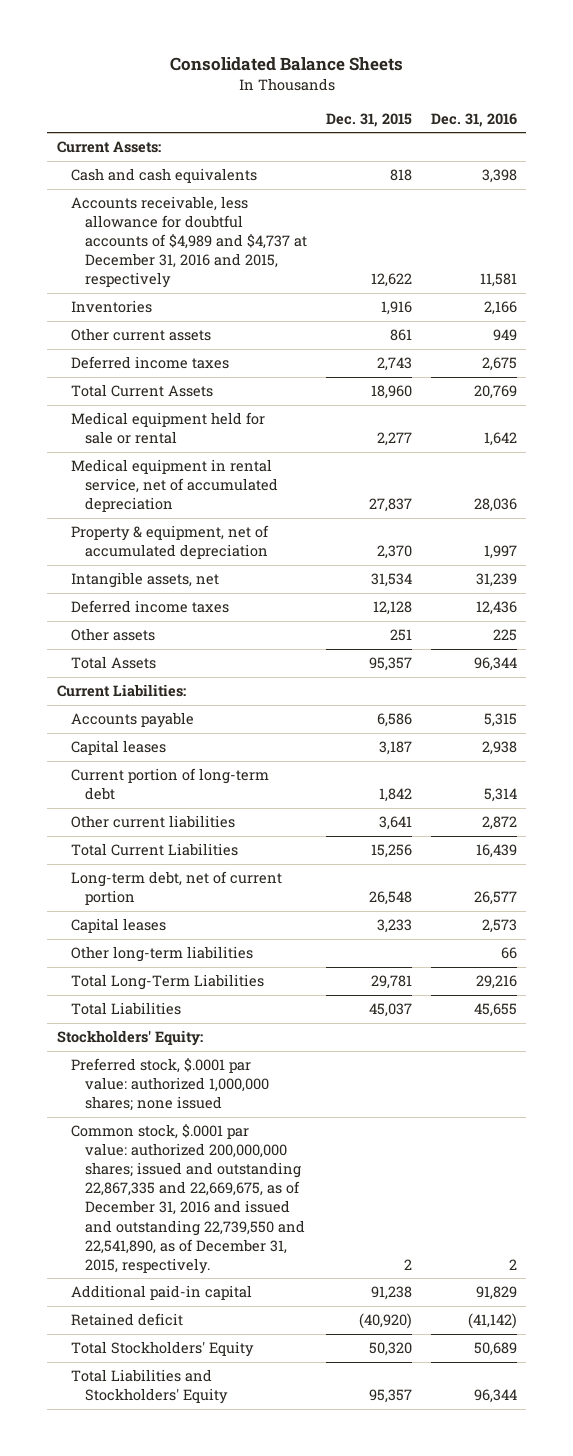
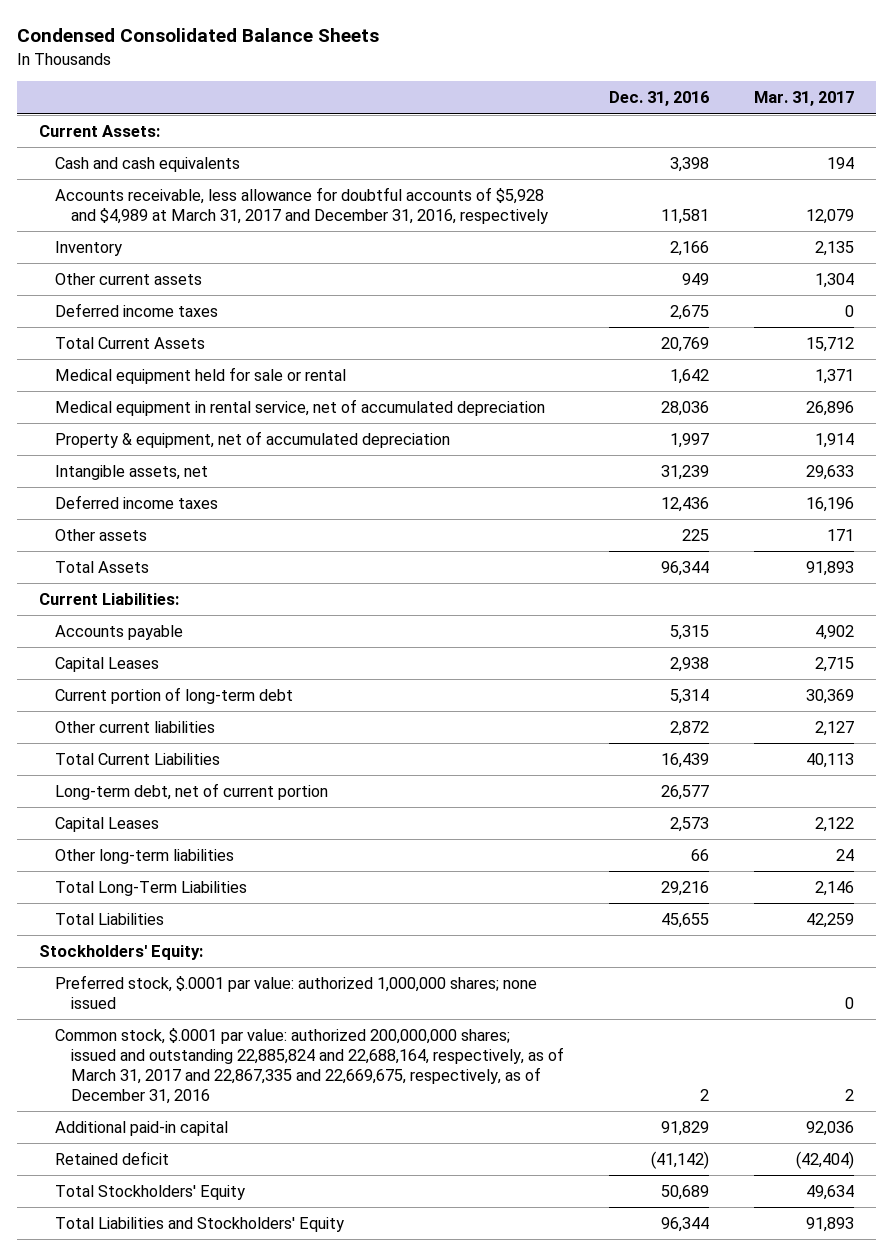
[169,57,403,72] Consolidated Balance Sheets -> [16,28,379,43] Condensed Consolidated Balance Sheets
[325,112,412,127] Dec. 31, 2015 -> none
none -> [753,91,854,107] Mar. 31, 2017
[70,196,307,289] Accounts receivable, less allowance for doubtful accounts of $4,989 and $4,737 at December 31, 2016 and 2015, respectively -> [54,187,548,224] Accounts receivable, less allowance for doubtful accounts of $5,928 and $4,989 at March 31, 2017 and December 31, 2016, respectively
[70,300,152,314] Inventories -> [54,241,122,257] Inventory
[70,740,166,756] Capital leases -> [54,657,159,673] Capital Leases
[70,918,166,934] Capital leases -> [54,817,159,833] Capital Leases
[70,1124,305,1274] Common stock, $.0001 par value: authorized 200,000,000 shares; issued and outstanding 22,867,335 and 22,669,675, as of December 31, 2016 and issued and outstanding 22,739,550 and 22,541,890, as of December 31, 2015, respectively. -> [54,1028,564,1104] Common stock, $.0001 par value: authorized 200,000,000 shares; issued and outstanding 22,885,824 and 22,688,164, respectively, as of March 31, 2017 and 22,867,335 and 22,669,675, respectively, as of December 31, 2016

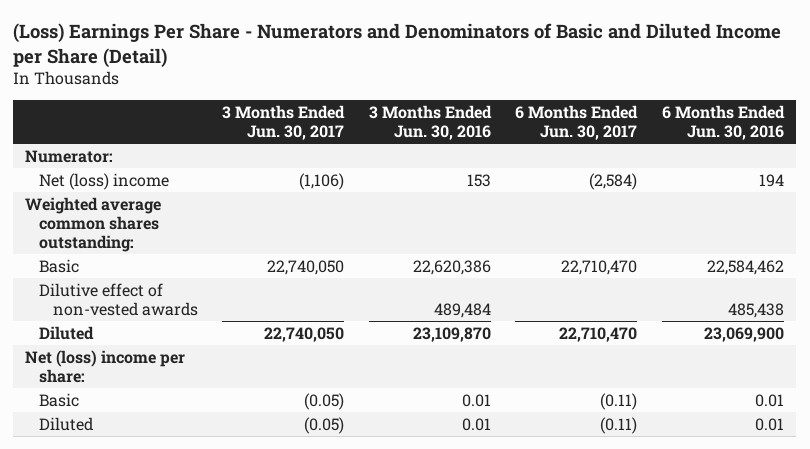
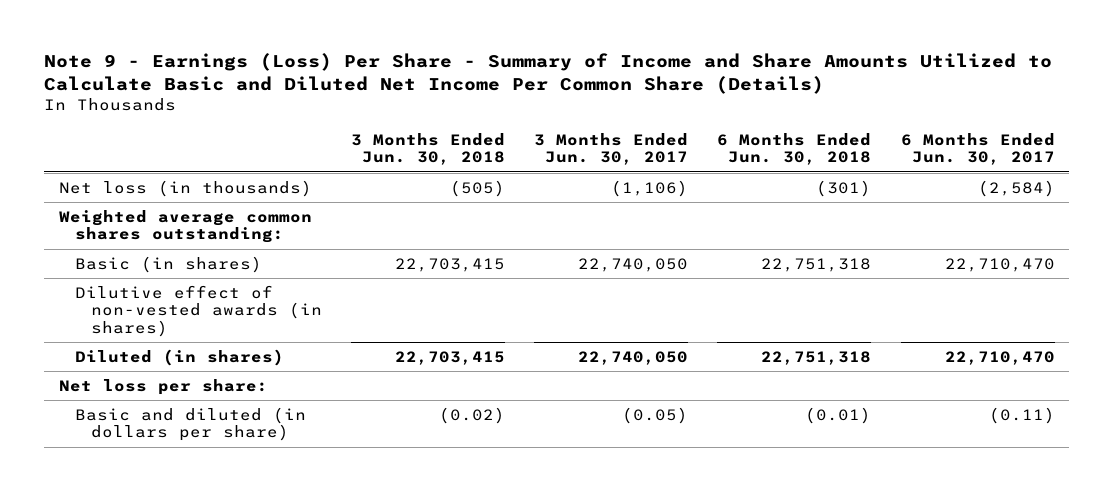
[13,23,782,68] (Loss) Earnings Per Share - Numerators and Denominators of Basic and Diluted Income per Share (Detail) -> [44,53,1053,95] Note 9 - Earnings (Loss) Per Share - Summary of Income and Share Amounts Utilized to Calculate Basic and Diluted Net Income Per Common Share (Details)
[368,105,492,141] 3 Months Ended Jun. 30, 2016 -> none
[662,105,786,141] 6 Months Ended Jun. 30, 2016 -> none
none -> [350,132,505,166] 3 Months Ended Jun. 30, 2018
none -> [717,132,872,166] 6 Months Ended Jun. 30, 2018
[25,149,114,163] Numerator: -> none
[39,172,170,190] Net (loss) income -> [58,179,312,197] Net loss (in thousands)
[39,416,94,431] Diluted -> none
[39,258,80,273] Basic -> [74,255,262,273] Basic (in shares)
[39,282,198,316] Dilutive effect of non-vested awards -> [74,284,322,337] Dilutive effect of non-vested awards (in shares)
[39,325,95,340] Diluted -> [74,348,284,366] Diluted (in shares)
[25,349,186,383] Net (loss) income per share: -> [58,378,268,395] Net loss per share:
[39,392,80,407] Basic -> [74,406,306,442] Basic and diluted (in dollars per share)

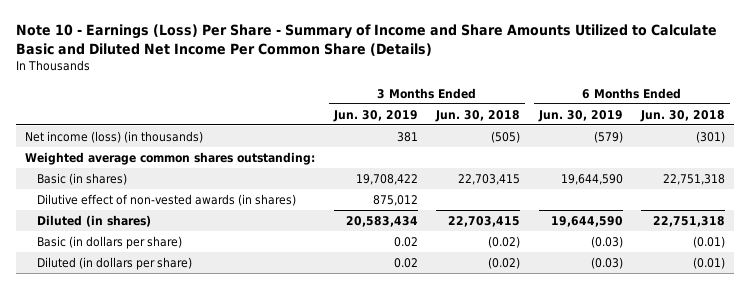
[44,53,1053,95] Note 9 - Earnings (Loss) Per Share - Summary of Income and Share Amounts Utilized to Calculate Basic and Diluted Net Income Per Common Share (Details) -> [16,23,718,56] Note 10 - Earnings (Loss) Per Share - Summary of Income and Share Amounts Utilized to Calculate Basic and Diluted Net Income Per Common Share (Details)
[534,132,689,166] 3 Months Ended Jun. 30, 2017 -> none
[900,132,1055,166] 6 Months Ended Jun. 30, 2017 -> none
none -> [332,109,418,122] Jun. 30, 2019
none -> [537,109,623,122] Jun. 30, 2019
[58,179,312,197] Net loss (in thousands) -> [25,131,204,144] Net income (loss) (in thousands)
[58,378,268,395] Net loss per share: -> none
[74,406,306,442] Basic and diluted (in dollars per share) -> [37,236,183,250] Basic (in dollars per share)
none -> [37,257,193,271] Diluted (in dollars per share)

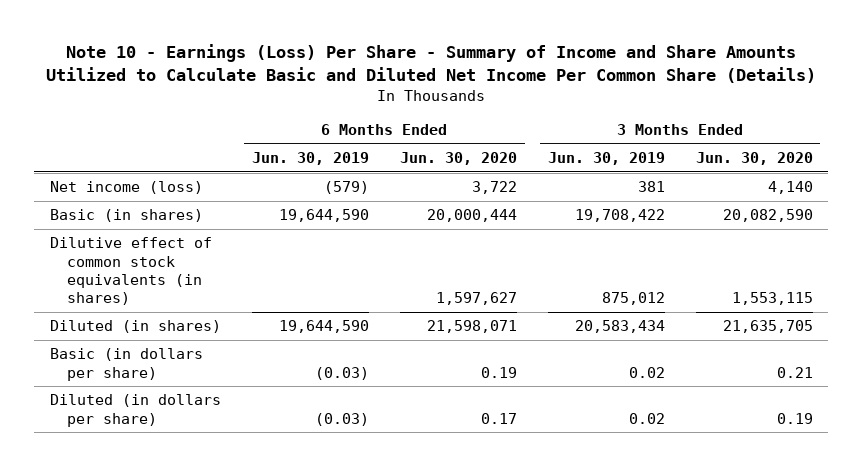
[435,109,521,122] Jun. 30, 2018 -> none
[639,109,725,122] Jun. 30, 2018 -> none
none -> [399,152,517,166] Jun. 30, 2020
none -> [695,152,813,166] Jun. 30, 2020
[25,152,316,166] Weighted average common shares outstanding: -> none
[25,131,204,144] Net income (loss) (in thousands) -> [49,181,203,195] Net income (loss)
[37,194,297,207] Dilutive effect of non-vested awards (in shares) -> [49,237,212,306] Dilutive effect of common stock equivalents (in shares)

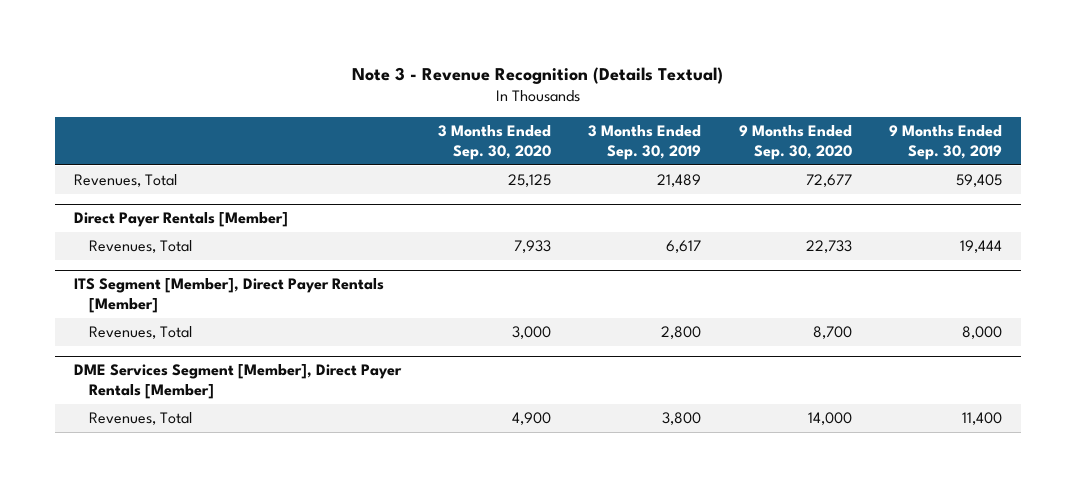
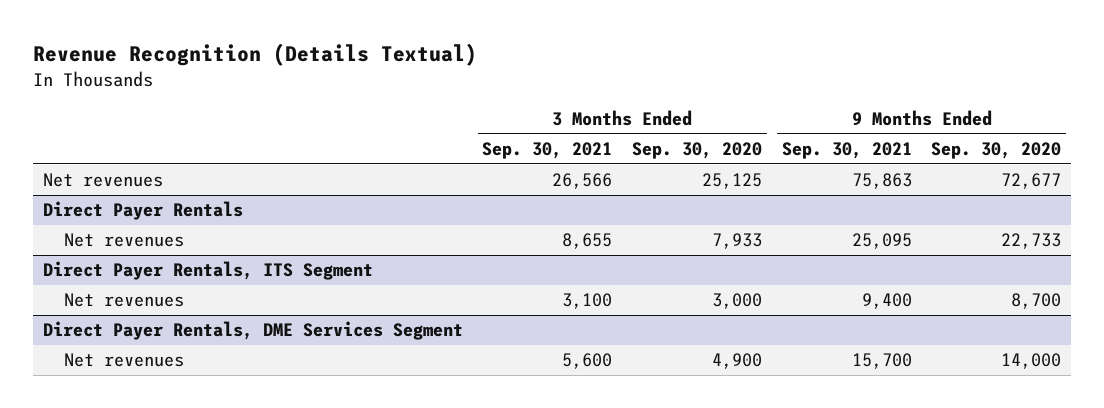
[351,66,723,84] Note 3 - Revenue Recognition (Details Textual) -> [32,43,477,67] Revenue Recognition (Details Textual)
[588,124,702,161] 3 Months Ended Sep. 30, 2019 -> none
[889,124,1003,161] 9 Months Ended Sep. 30, 2019 -> none
none -> [482,142,613,160] Sep. 30, 2021
none -> [781,142,912,160] Sep. 30, 2021
[73,174,177,188] Revenues, Total -> [42,173,163,188] Net revenues
[73,212,288,228] Direct Payer Rentals [Member] -> [42,201,243,221] Direct Payer Rentals
[88,240,192,254] Revenues, Total -> [64,233,185,248] Net revenues
[73,278,384,314] ITS Segment [Member], Direct Payer Rentals [Member] -> [42,261,373,281] Direct Payer Rentals, ITS Segment
[88,326,192,340] Revenues, Total -> [64,293,185,308] Net revenues
[73,364,402,400] DME Services Segment [Member], Direct Payer Rentals [Member] -> [42,321,463,341] Direct Payer Rentals, DME Services Segment
[88,412,192,426] Revenues, Total -> [64,353,185,368] Net revenues

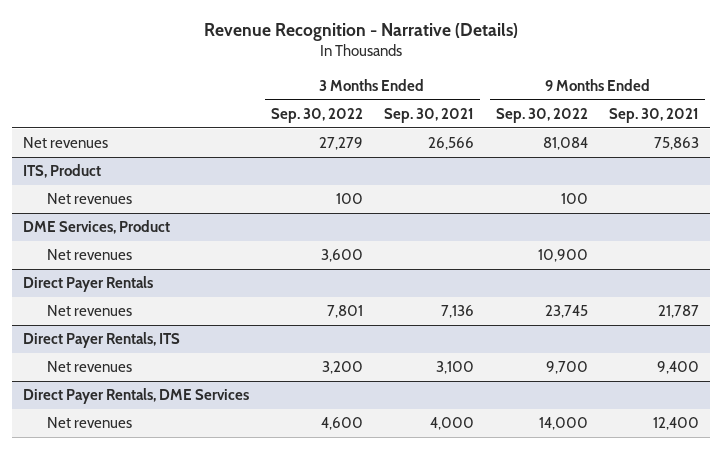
[32,43,477,67] Revenue Recognition (Details Textual) -> [204,22,519,41] Revenue Recognition - Narrative (Details)
[632,142,763,160] Sep. 30, 2020 -> none
[931,142,1062,160] Sep. 30, 2020 -> none
none -> [270,107,363,123] Sep. 30, 2022
none -> [495,107,588,123] Sep. 30, 2022
none -> [23,164,102,179] ITS, Product
none -> [46,193,132,205] Net revenues
none -> [23,220,171,235] DME Services, Product
none -> [46,249,132,261] Net revenues
[562,233,613,250] 8,655 -> [441,305,475,319] 7,136
[851,233,912,250] 25,095 -> [658,305,700,319] 21,787
[42,261,373,281] Direct Payer Rentals, ITS Segment -> [23,332,181,349] Direct Payer Rentals, ITS
[42,321,463,341] Direct Payer Rentals, DME Services Segment -> [23,388,250,405] Direct Payer Rentals, DME Services
[562,353,613,370] 5,600 -> [430,417,475,431] 4,000
[851,353,912,370] 15,700 -> [653,417,700,431] 12,400

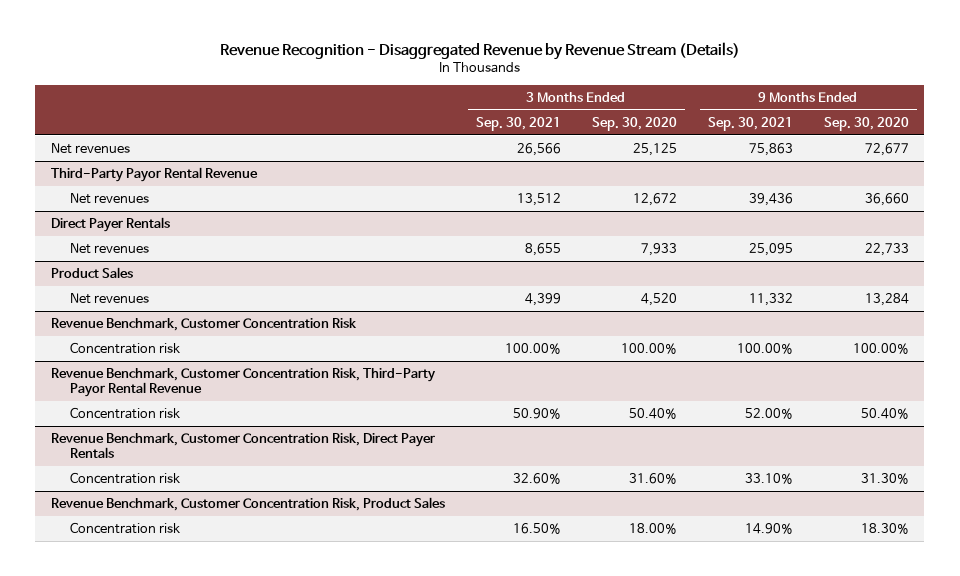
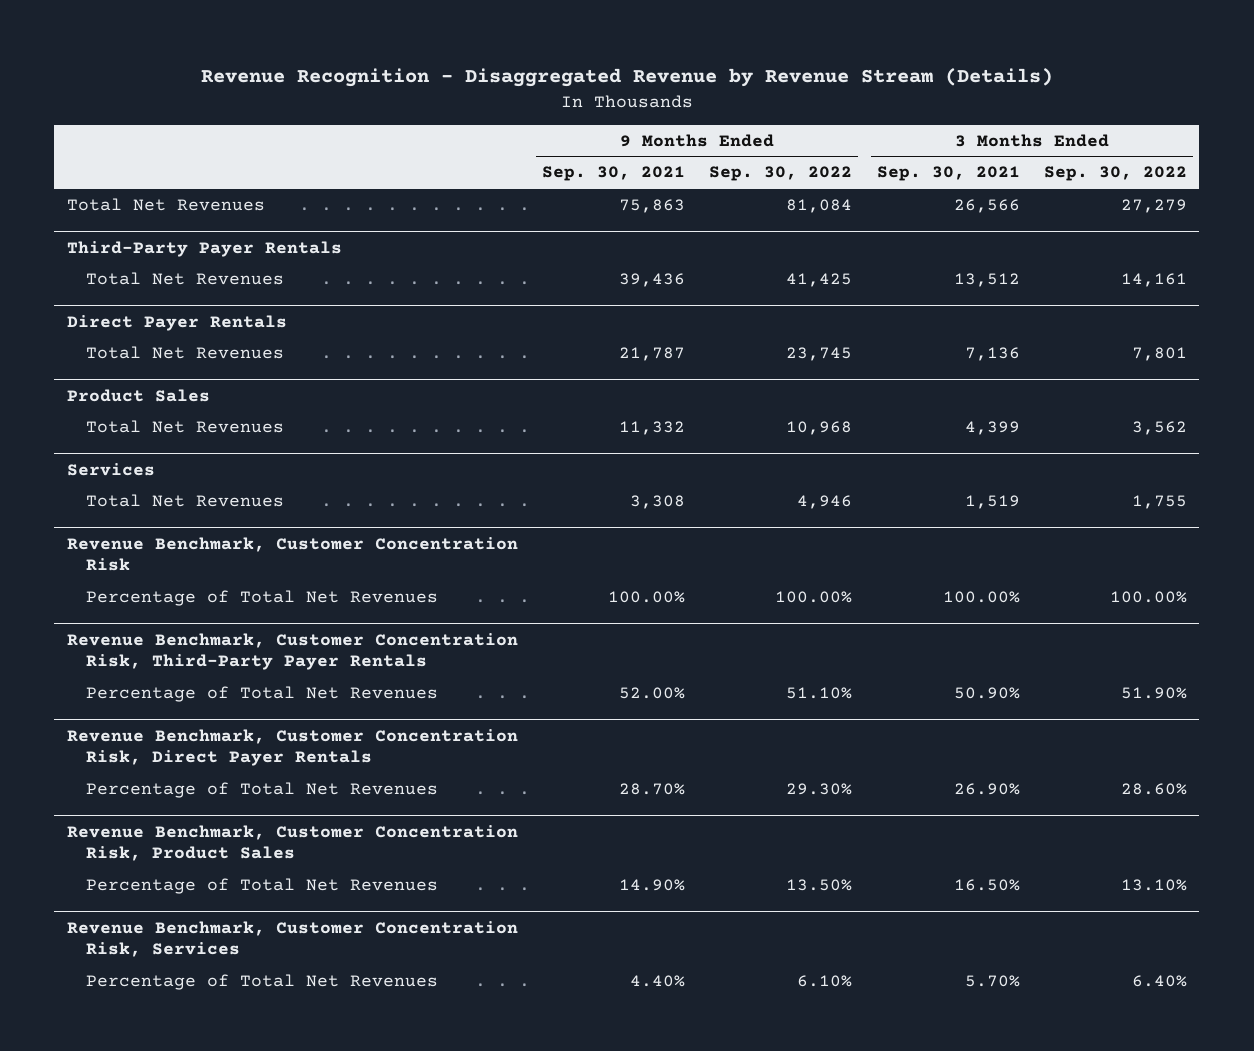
[591,116,677,131] Sep. 30, 2020 -> none
[823,116,909,131] Sep. 30, 2020 -> none
none -> [709,166,853,182] Sep. 30, 2022
none -> [1043,166,1187,182] Sep. 30, 2022
[50,143,130,155] Net revenues -> [66,198,265,212] Total Net Revenues
[50,167,258,183] Third-Party Payor Rental Revenue -> [66,240,342,257] Third-Party Payer Rentals
[69,193,149,205] Net revenues -> [86,272,285,286] Total Net Revenues
[69,243,149,255] Net revenues -> [86,346,285,360] Total Net Revenues
[524,243,561,257] 8,655 -> [964,347,1020,362] 7,136
[748,243,793,257] 25,095 -> [618,347,685,362] 21,787
[69,293,149,305] Net revenues -> [86,420,285,434] Total Net Revenues
none -> [66,462,155,476] Services
none -> [86,494,285,508] Total Net Revenues
[69,342,180,355] Concentration risk -> [86,590,439,607] Percentage of Total Net Revenues
[50,368,436,398] Revenue Benchmark, Customer Concentration Risk, Third-Party Payor Rental Revenue -> [66,632,518,671] Revenue Benchmark, Customer Concentration Risk, Third-Party Payer Rentals
[69,407,180,420] Concentration risk -> [86,686,439,703] Percentage of Total Net Revenues
[69,472,180,485] Concentration risk -> none
none -> [86,782,439,799] Percentage of Total Net Revenues
[69,522,180,535] Concentration risk -> [86,878,439,895] Percentage of Total Net Revenues
none -> [66,920,518,958] Revenue Benchmark, Customer Concentration Risk, Services
none -> [86,974,439,991] Percentage of Total Net Revenues

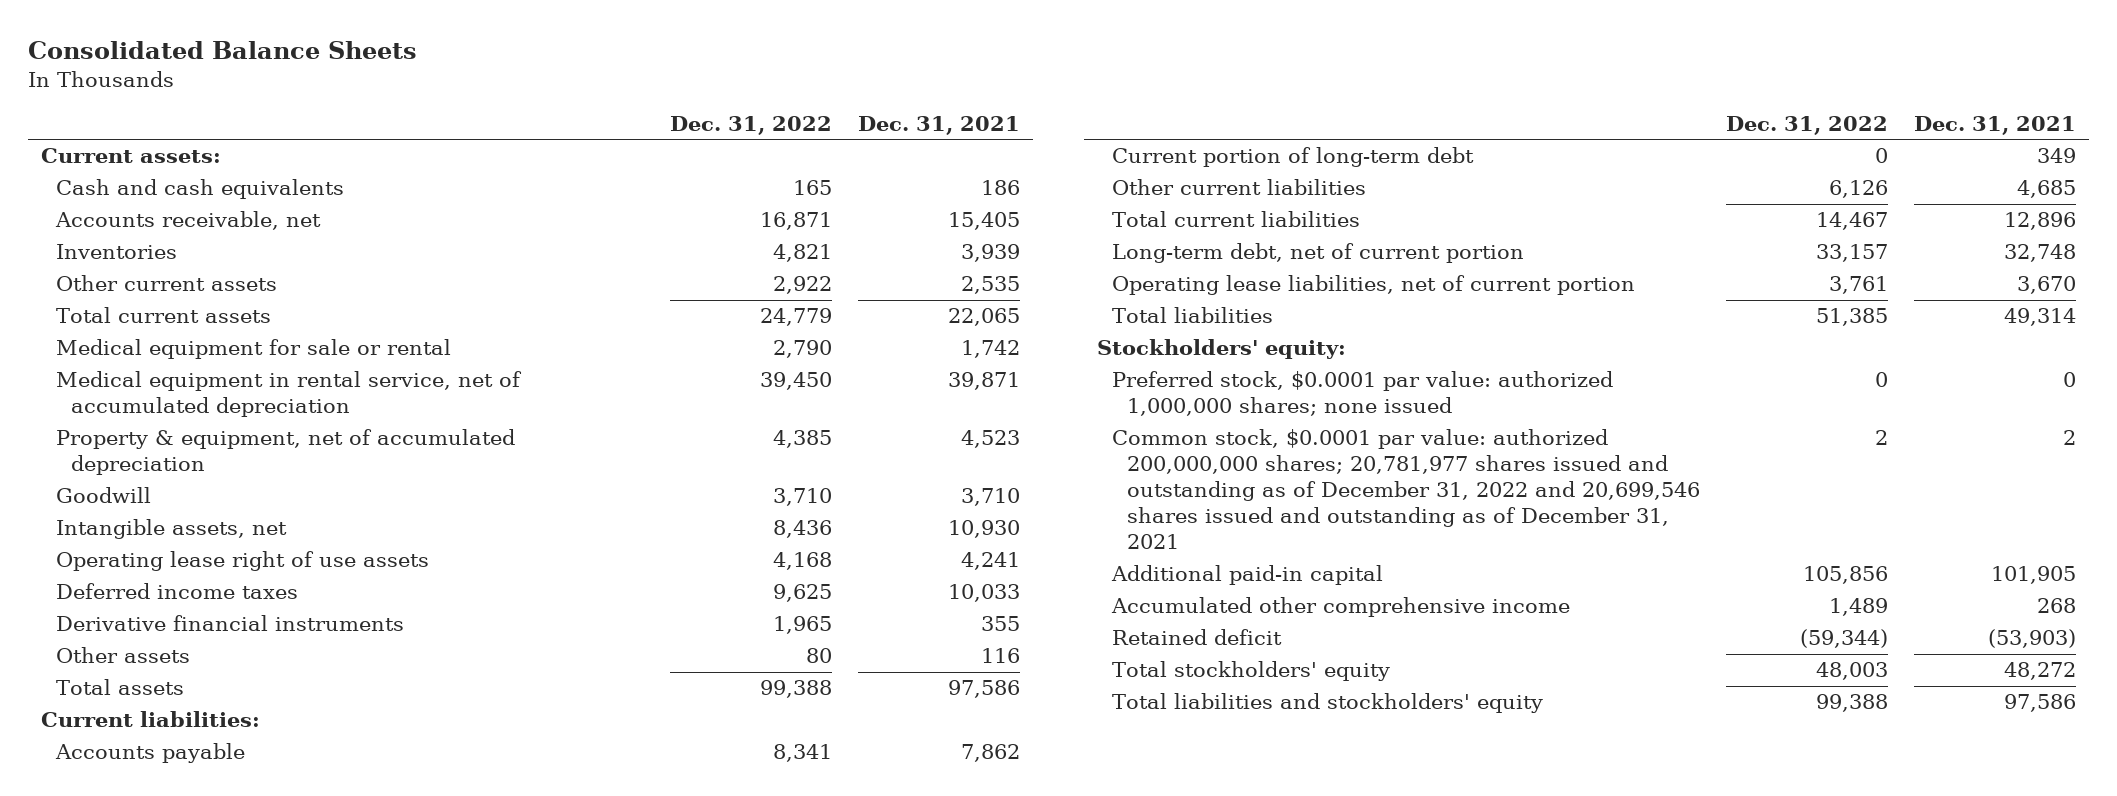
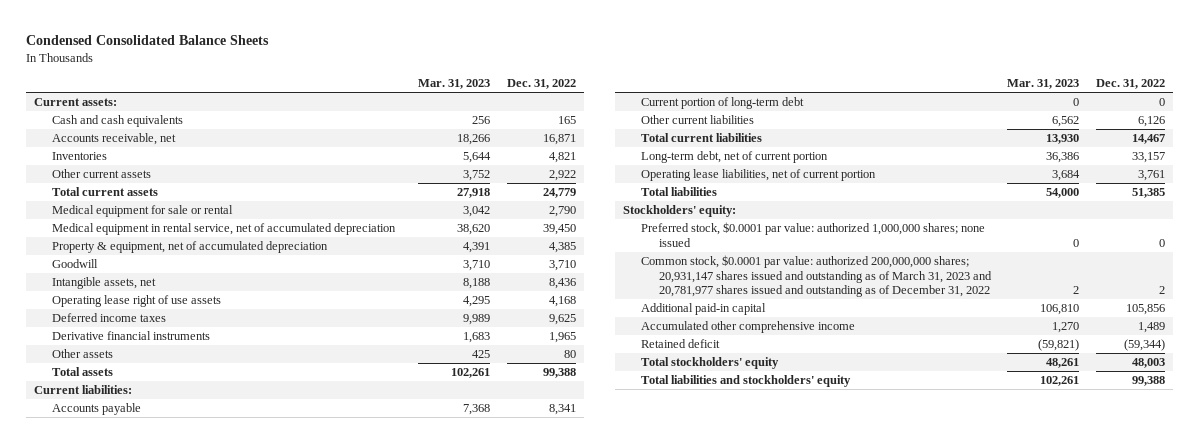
[27,41,417,60] Consolidated Balance Sheets -> [25,35,269,46] Condensed Consolidated Balance Sheets
[857,115,1020,135] Dec. 31, 2021 -> none
none -> [418,79,491,90] Mar. 31, 2023
[1111,429,1700,550] Common stock, $0.0001 par value: authorized 200,000,000 shares; 20,781,977 shares issued and outstanding as of December 31, 2022 and 20,699,546 shares issued and outstanding as of December 31, 2021 -> [641,255,992,297] Common stock, $0.0001 par value: authorized 200,000,000 shares; 20,931,147 shares issued and outstanding as of March 31, 2023 and 20,781,977 shares issued and outstanding as of December 31, 2022

